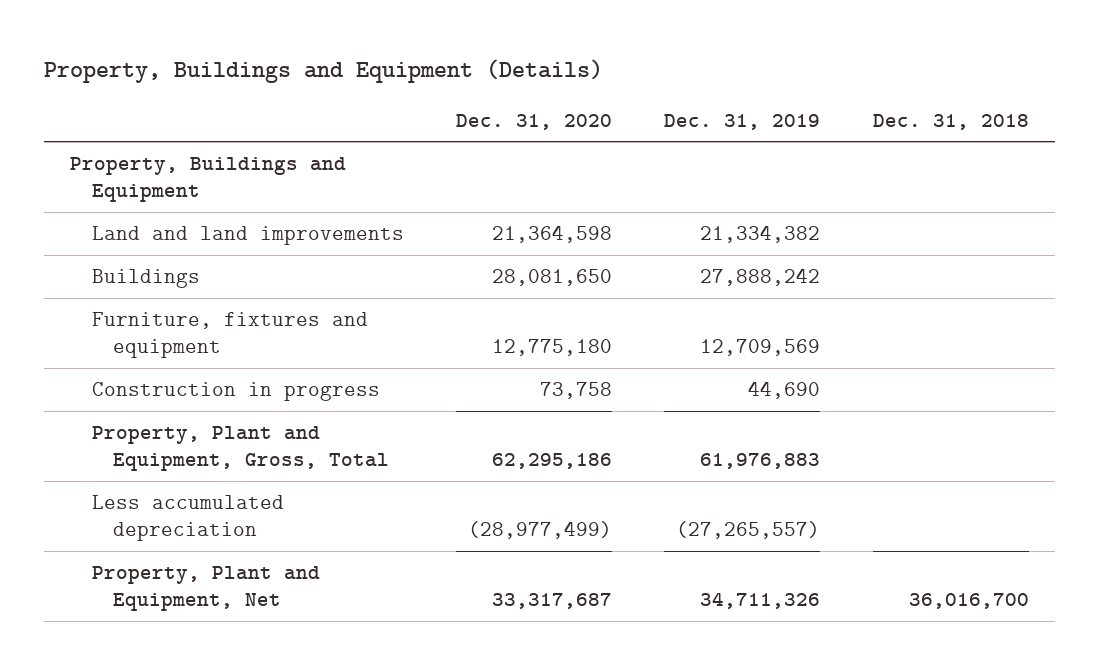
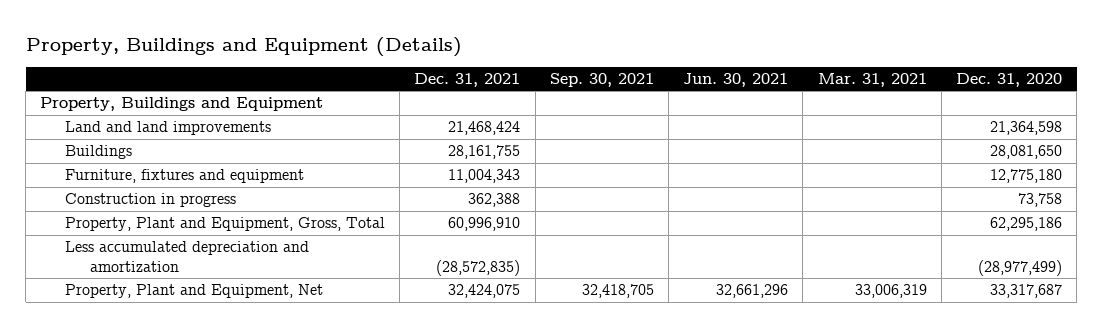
[664,113,821,130] Dec. 31, 2019 -> none
[872,113,1029,130] Dec. 31, 2018 -> none
none -> [414,73,521,88] Dec. 31, 2021
none -> [549,73,654,88] Sep. 30, 2021
none -> [683,73,789,88] Jun. 30, 2021
none -> [817,73,927,88] Mar. 31, 2021
[91,494,284,541] Less accumulated depreciation -> [65,241,310,273] Less accumulated depreciation and amortization

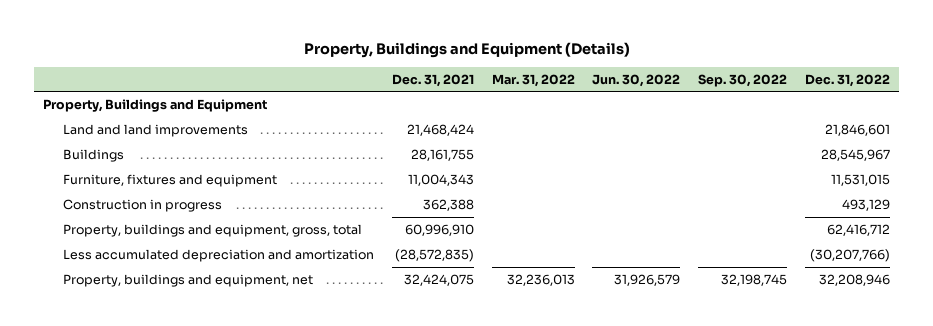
[549,73,654,88] Sep. 30, 2021 -> none
[683,73,789,88] Jun. 30, 2021 -> none
[817,73,927,88] Mar. 31, 2021 -> none
[956,73,1063,88] Dec. 31, 2020 -> none
none -> [491,73,575,87] Mar. 31, 2022
none -> [592,73,681,87] Jun. 30, 2022
none -> [698,73,788,87] Sep. 30, 2022
none -> [805,73,891,87] Dec. 31, 2022
[65,217,386,232] Property, Plant and Equipment, Gross, Total -> [63,224,363,238] Property, buildings and equipment, gross, total
[65,284,324,299] Property, Plant and Equipment, Net -> [63,274,314,288] Property, buildings and equipment, net

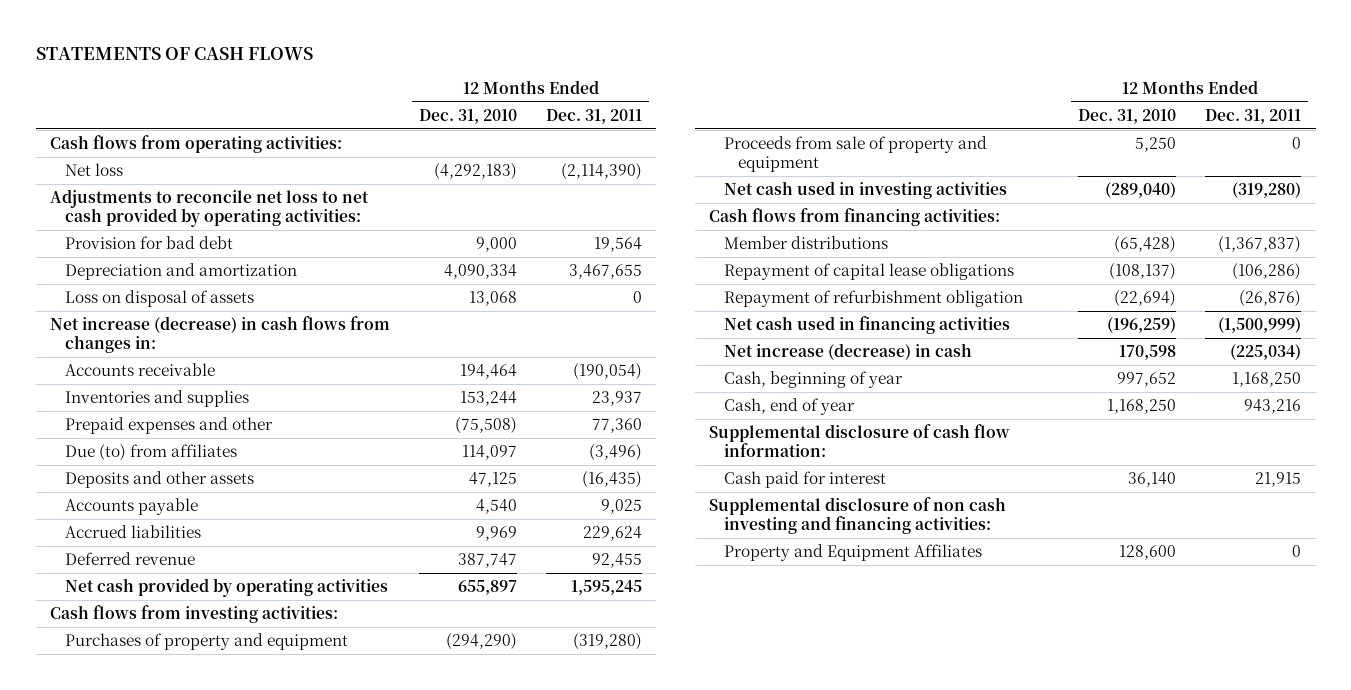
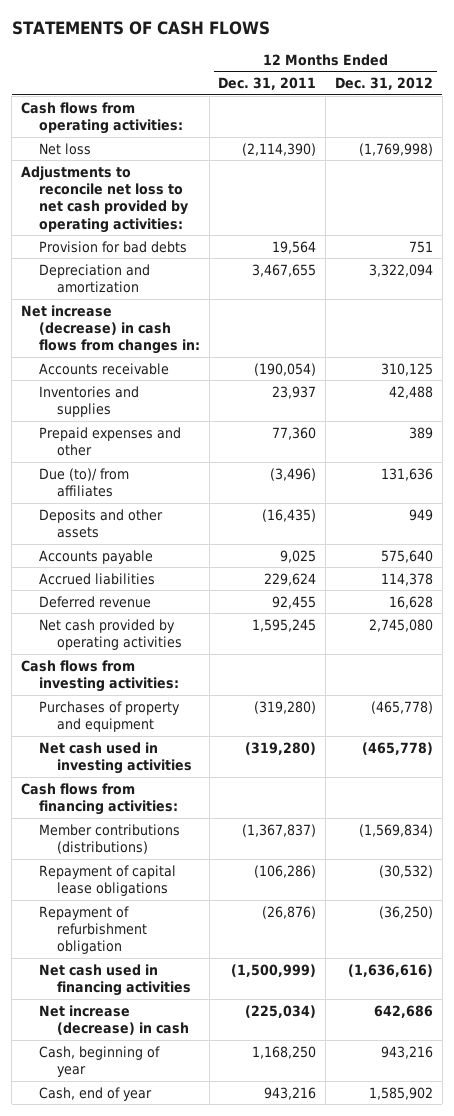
[419,108,518,124] Dec. 31, 2010 -> none
none -> [334,77,433,91] Dec. 31, 2012
[64,236,233,250] Provision for bad debt -> [38,240,187,253] Provision for bad debts
[64,290,254,308] Loss on disposal of assets -> none
[64,444,237,462] Due (to) from affiliates -> [38,467,129,498] Due (to)/ from affiliates
[723,136,987,173] Proceeds from sale of property and equipment -> none
[723,236,888,250] Member distributions -> [38,823,180,855] Member contributions (distributions)
[709,424,1011,458] Supplemental disclosure of cash flow information: -> none
[723,471,886,489] Cash paid for interest -> none
[709,497,1007,535] Supplemental disclosure of non cash investing and financing activities: -> none
[723,544,982,562] Property and Equipment Affiliates -> none

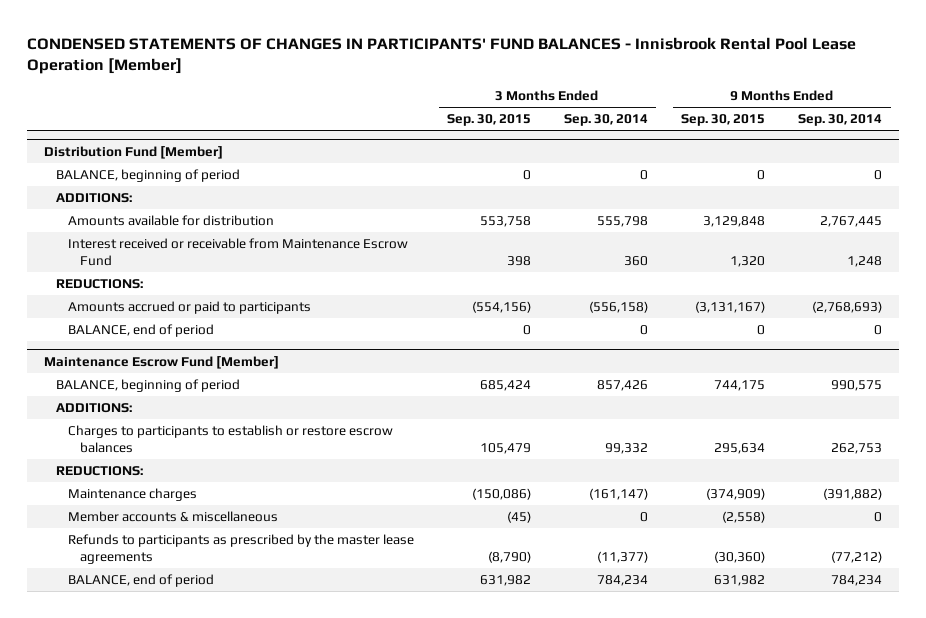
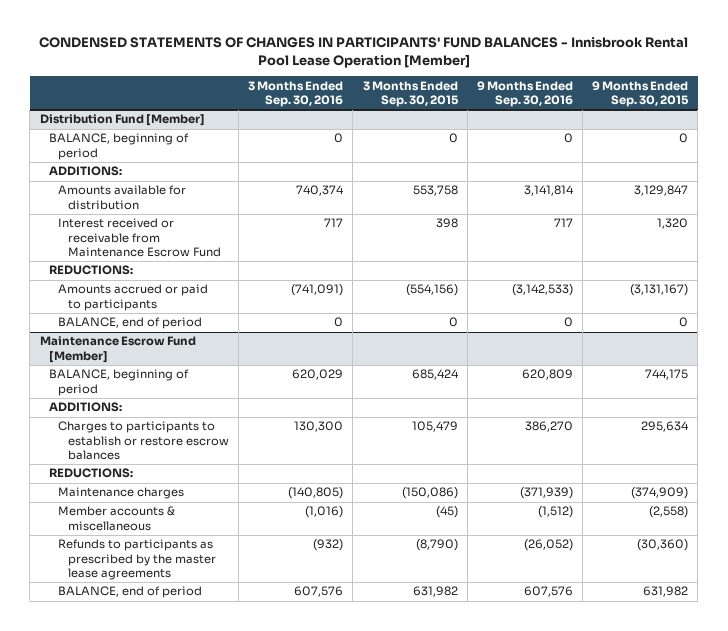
[564,114,649,127] Sep. 30, 2014 -> none
[798,114,883,127] Sep. 30, 2014 -> none
none -> [248,80,344,107] 3 Months Ended Sep. 30, 2016
none -> [476,80,573,107] 9 Months Ended Sep. 30, 2016
[703,216,766,228] 3,129,848 -> [634,185,689,197] 3,129,847

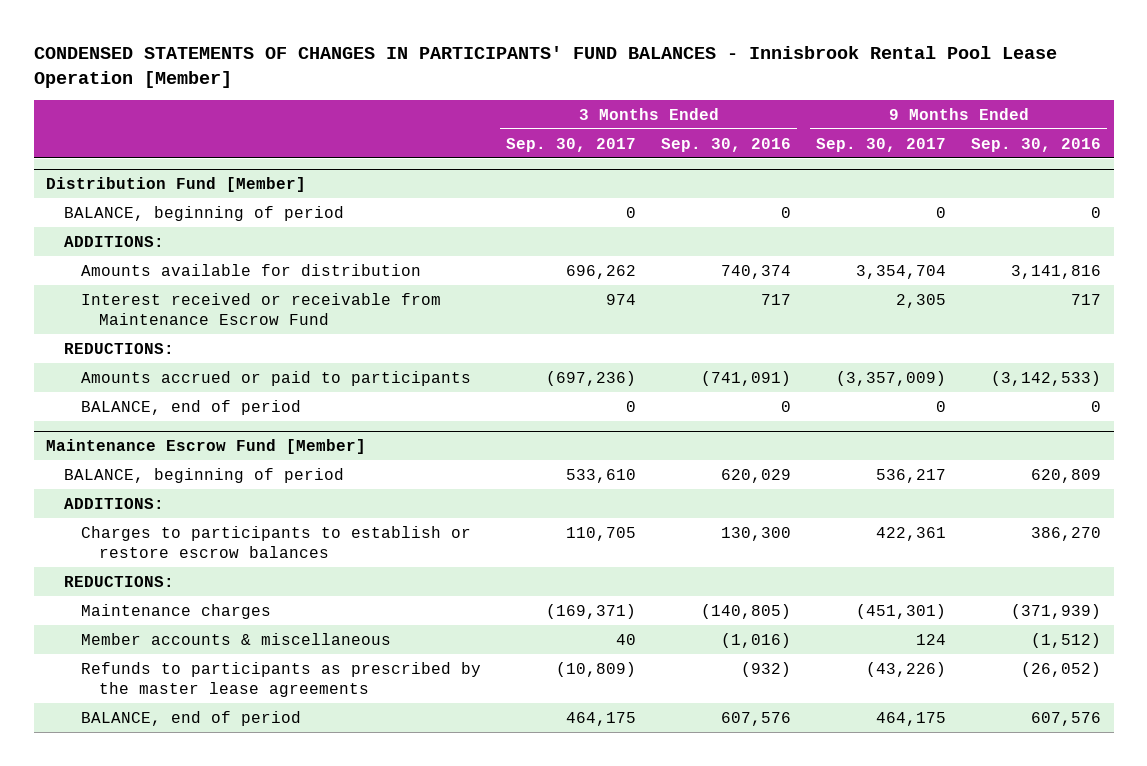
[362,80,459,107] 3 Months Ended Sep. 30, 2015 -> none
[592,80,690,107] 9 Months Ended Sep. 30, 2015 -> none
none -> [506,137,637,152] Sep. 30, 2017
none -> [816,137,947,152] Sep. 30, 2017
[523,185,574,197] 3,141,814 -> [1011,264,1102,279] 3,141,816

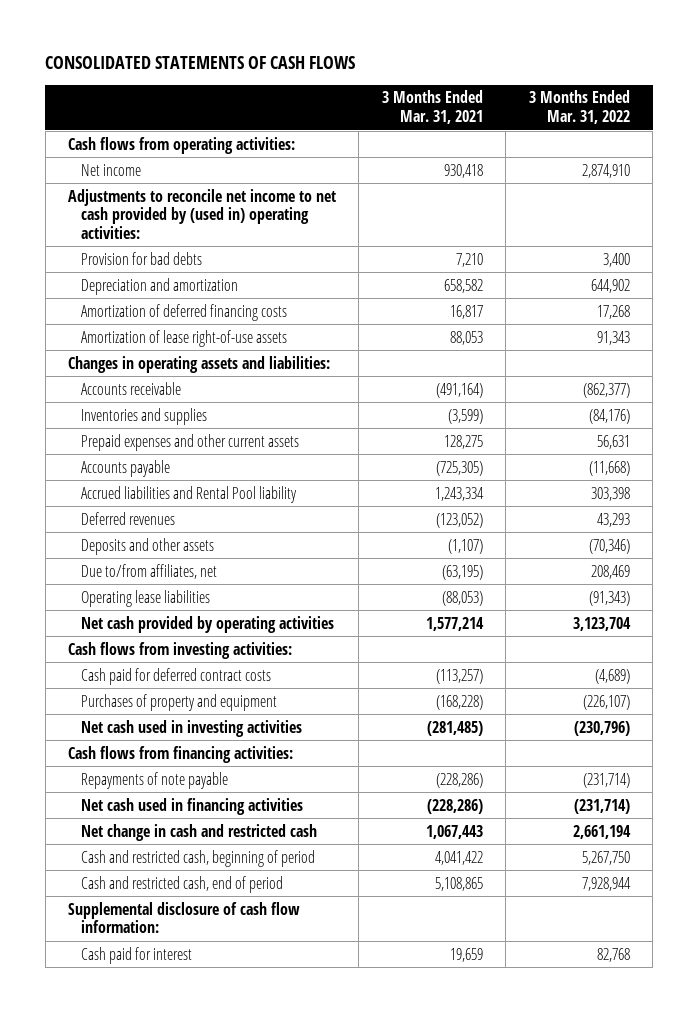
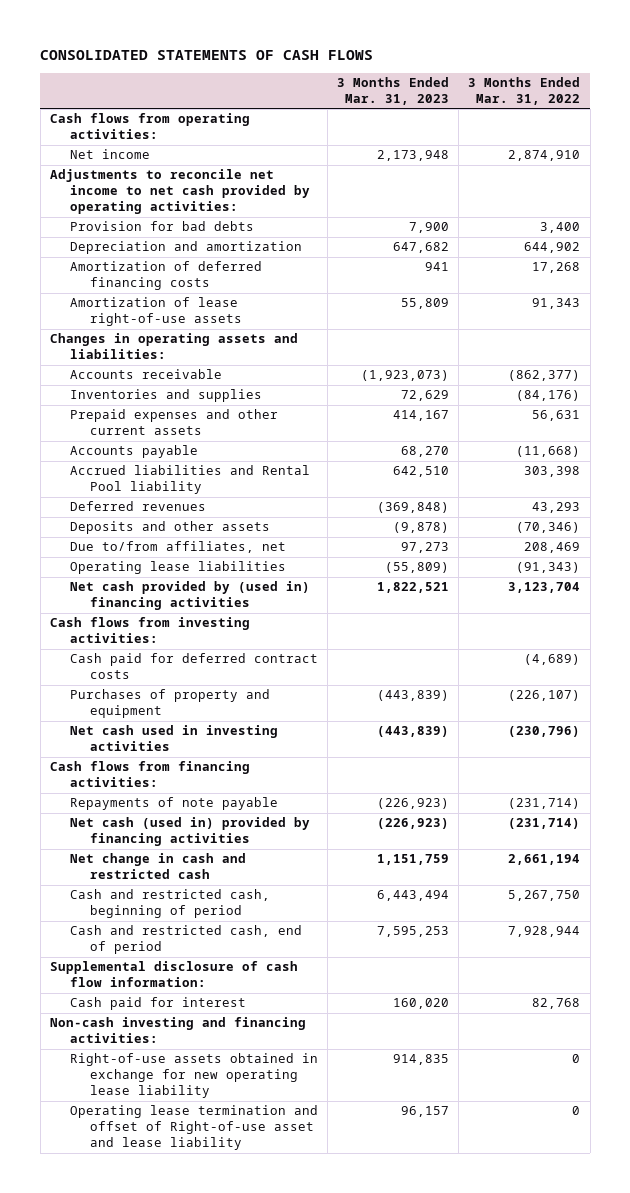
[381,90,483,125] 3 Months Ended Mar. 31, 2021 -> none
none -> [337,76,450,105] 3 Months Ended Mar. 31, 2023
[68,188,337,239] Adjustments to reconcile net income to net cash provided by (used in) operating activities: -> [50,169,310,215] Adjustments to reconcile net income to net cash provided by operating activities:
[81,615,335,633] Net cash provided by operating activities -> [69,581,310,611] Net cash provided by (used in) financing activities
[81,797,304,815] Net cash used in financing activities -> [69,817,310,847] Net cash (used in) provided by financing activities
none -> [50,1017,307,1044] Non-cash investing and financing activities:
none -> [69,1053,318,1099] Right-of-use assets obtained in exchange for new operating lease liability
none -> [69,1105,318,1151] Operating lease termination and offset of Right-of-use asset and lease liability

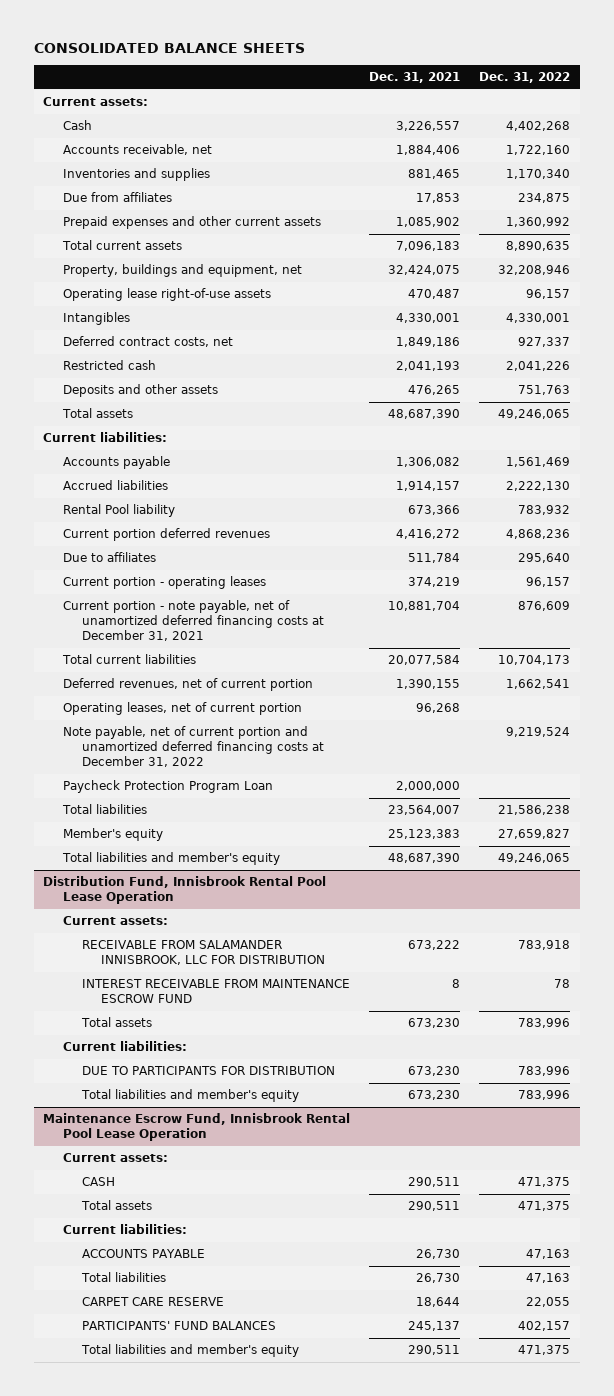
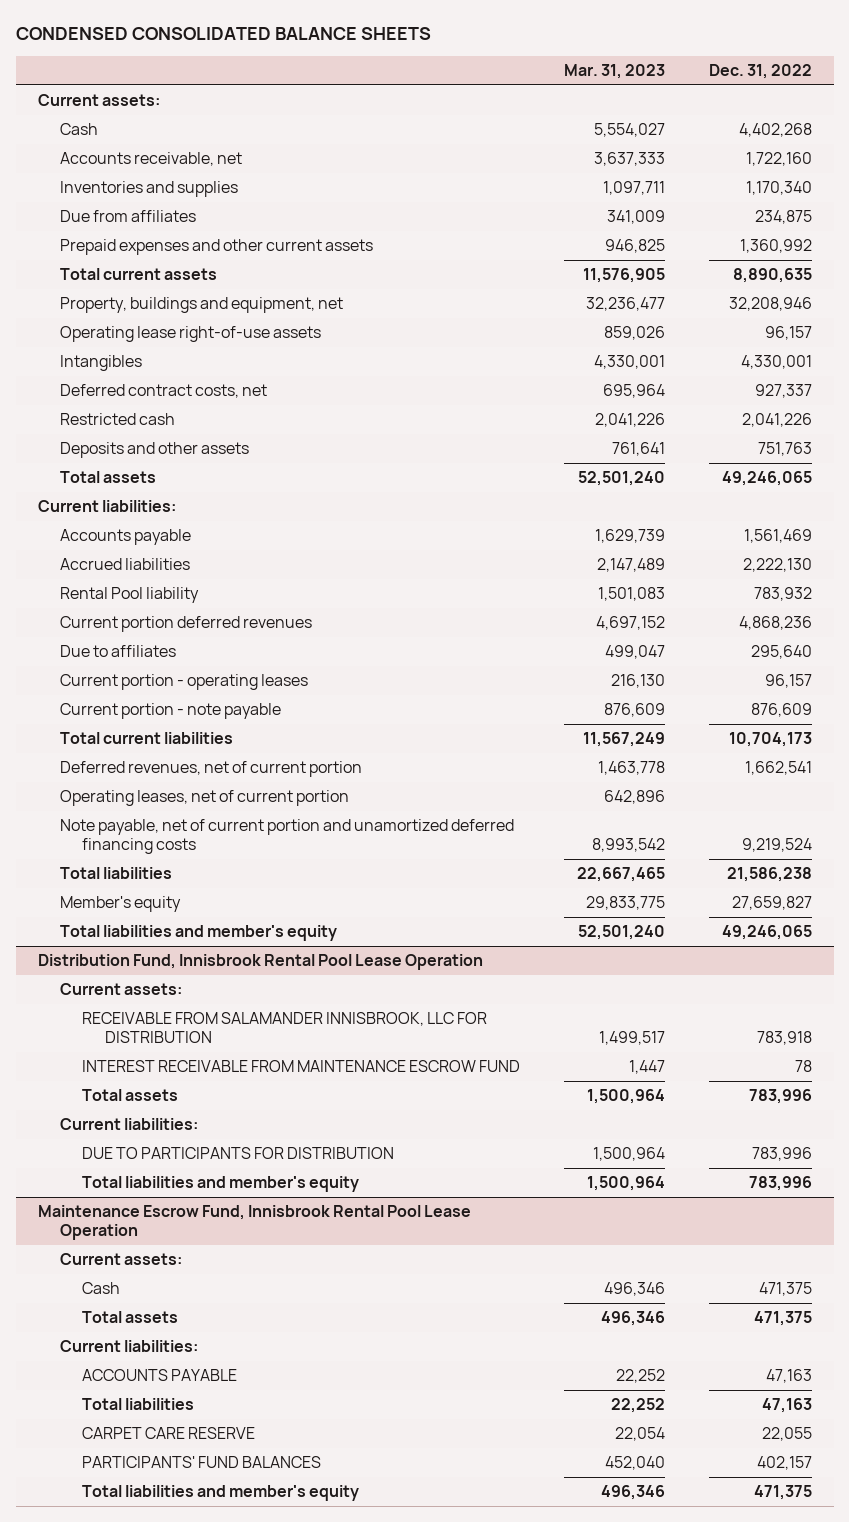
[33,42,305,53] CONSOLIDATED BALANCE SHEETS -> [15,27,431,41] CONDENSED CONSOLIDATED BALANCE SHEETS
[369,72,461,84] Dec. 31, 2021 -> none
none -> [564,64,666,80] Mar. 31, 2023
[62,600,324,641] Current portion - note payable, net of unamortized deferred financing costs at December 31, 2021 -> [59,703,281,720] Current portion - note payable
[62,780,273,794] Paycheck Protection Program Loan -> none
[62,726,324,767] Note payable, net of current portion and unamortized deferred financing costs at December 31, 2022 -> [59,819,514,855] Note payable, net of current portion and unamortized deferred financing costs
[81,1177,115,1187] CASH -> [82,1282,121,1295] Cash

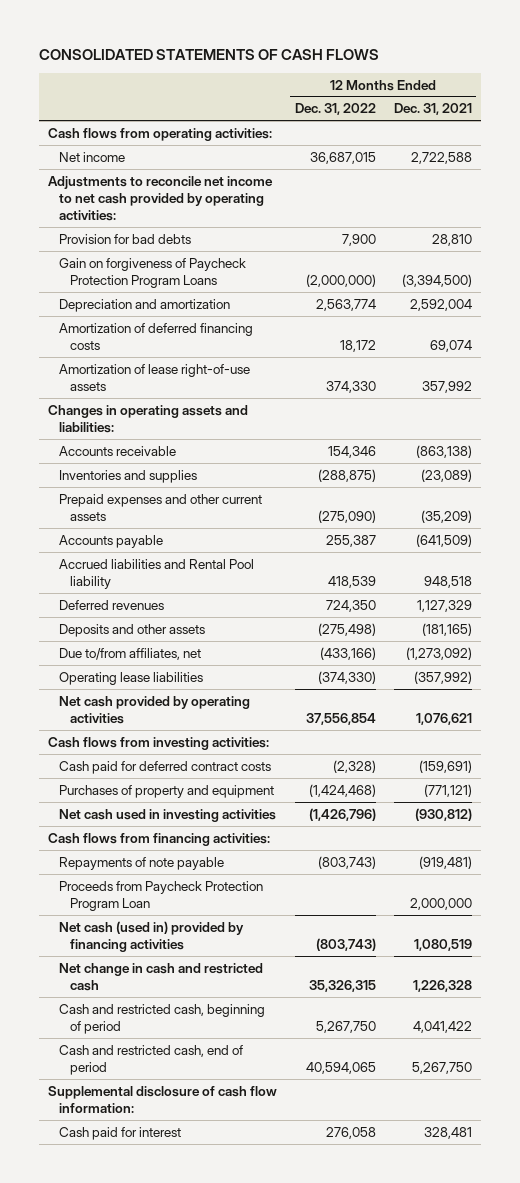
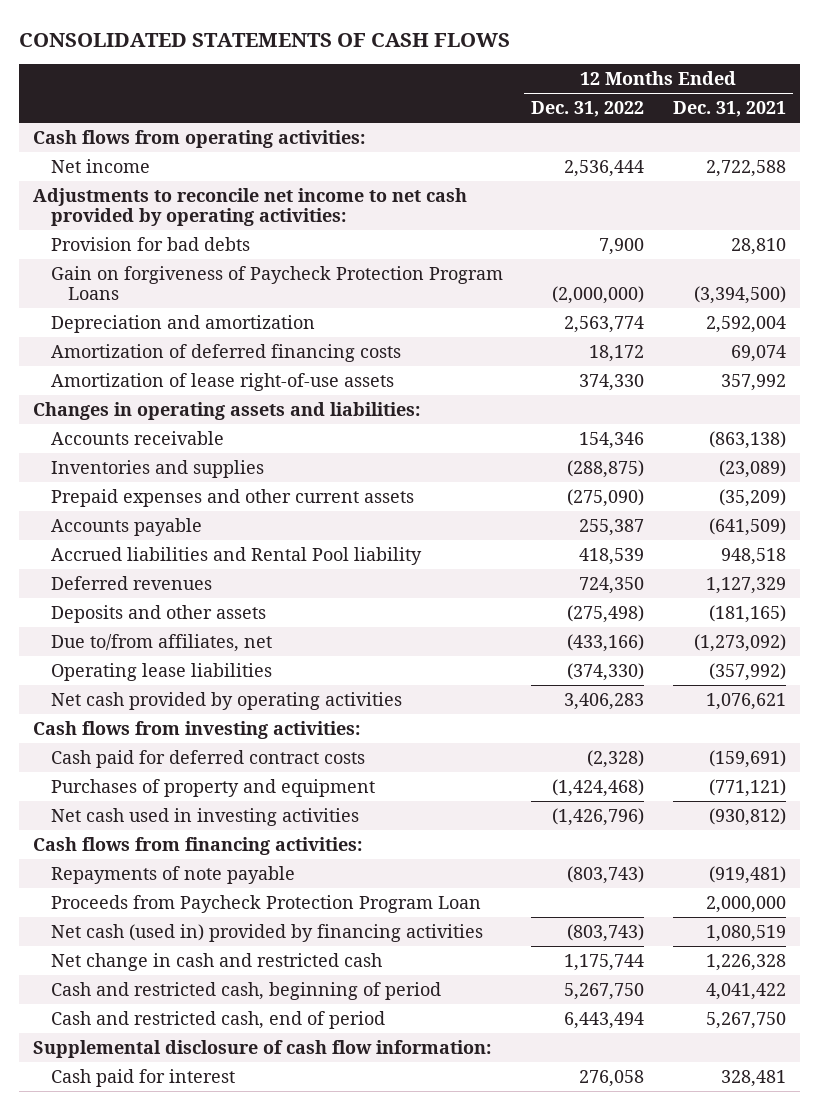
[309,151,376,164] 36,687,015 -> [564,159,645,177] 2,536,444
[305,712,376,725] 37,556,854 -> [564,692,645,710] 3,406,283
[308,979,376,992] 35,326,315 -> [564,953,645,971] 1,175,744
[305,1061,376,1074] 40,594,065 -> [564,1011,645,1029] 6,443,494

